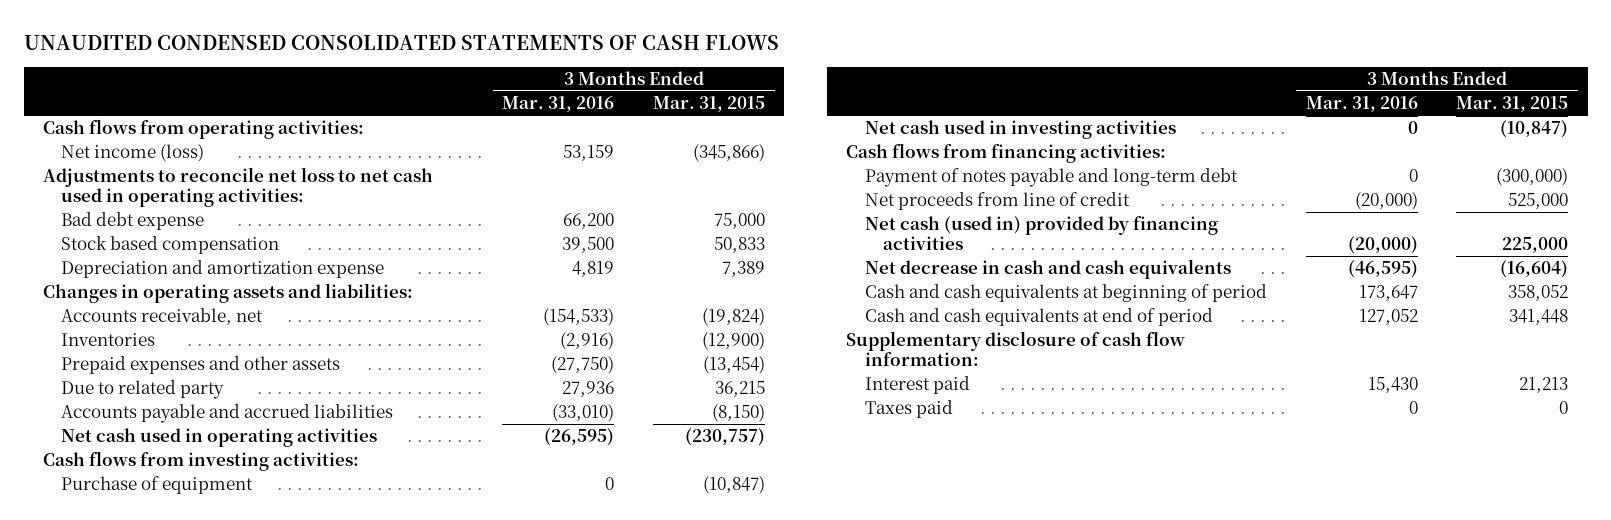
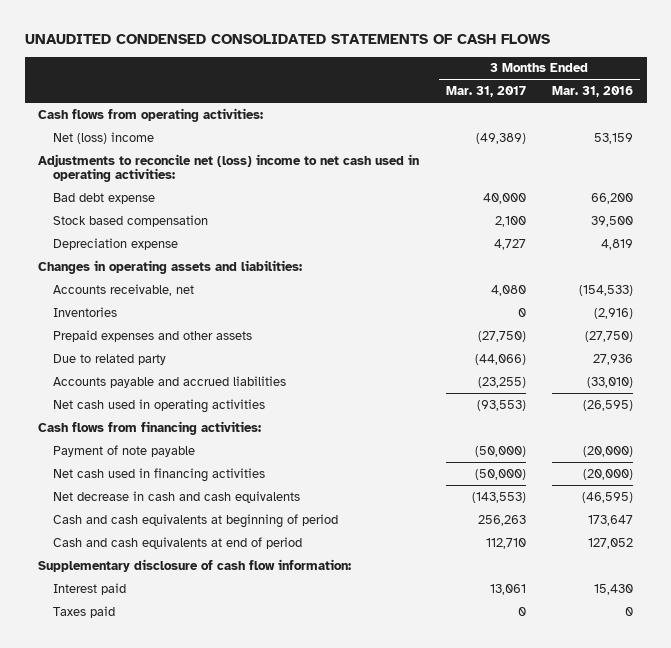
[653,96,766,113] Mar. 31, 2015 -> none
none -> [445,86,526,98] Mar. 31, 2017
[61,144,205,163] Net income (loss) -> [52,131,154,144] Net (loss) income
[42,167,433,208] Adjustments to reconcile net loss to net cash used in operating activities: -> [37,153,419,183] Adjustments to reconcile net (loss) income to net cash used in operating activities:
[61,260,385,279] Depreciation and amortization expense -> [52,237,178,250] Depreciation expense
[42,451,359,472] Cash flows from investing activities: -> none
[61,476,254,495] Purchase of equipment -> none
[864,120,1176,140] Net cash used in investing activities -> none
[864,192,1130,211] Net proceeds from line of credit -> none
[864,168,1238,188] Payment of notes payable and long-term debt -> [52,444,195,457] Payment of note payable
[1408,169,1418,183] 0 -> [583,445,634,457] (20,000)
[864,216,1218,251] Net cash (used in) provided by financing activities -> [52,467,265,482] Net cash used in financing activities

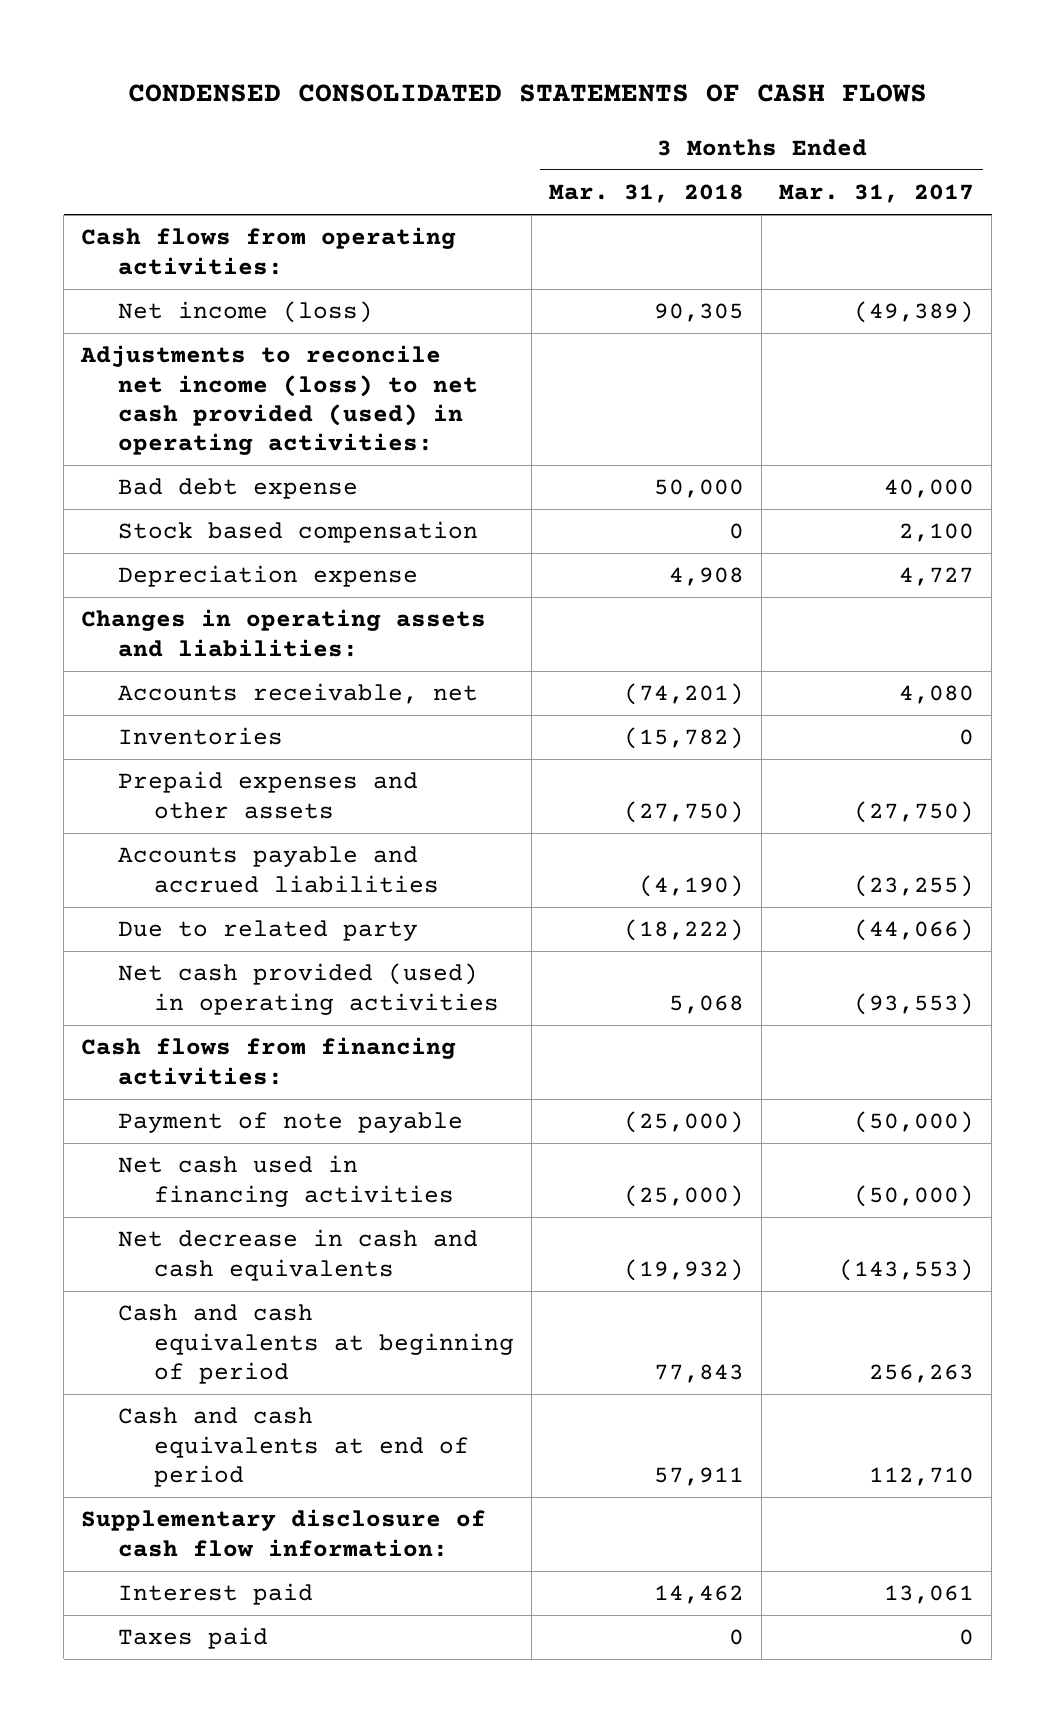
[24,34,550,45] UNAUDITED CONDENSED CONSOLIDATED STATEMENTS OF CASH FLOWS -> [127,84,927,103] CONDENSED CONSOLIDATED STATEMENTS OF CASH FLOWS
[552,86,634,98] Mar. 31, 2016 -> none
none -> [549,184,745,204] Mar. 31, 2018
[52,131,154,144] Net (loss) income -> [117,301,373,324] Net income (loss)
[37,153,419,183] Adjustments to reconcile net (loss) income to net cash used in operating activities: -> [80,345,478,456] Adjustments to reconcile net income (loss) to net cash provided (used) in operating activities:
[52,353,166,365] Due to related party -> [117,920,418,942] Due to related party
[52,398,265,413] Net cash used in operating activities -> [117,963,499,1015] Net cash provided (used) in operating activities

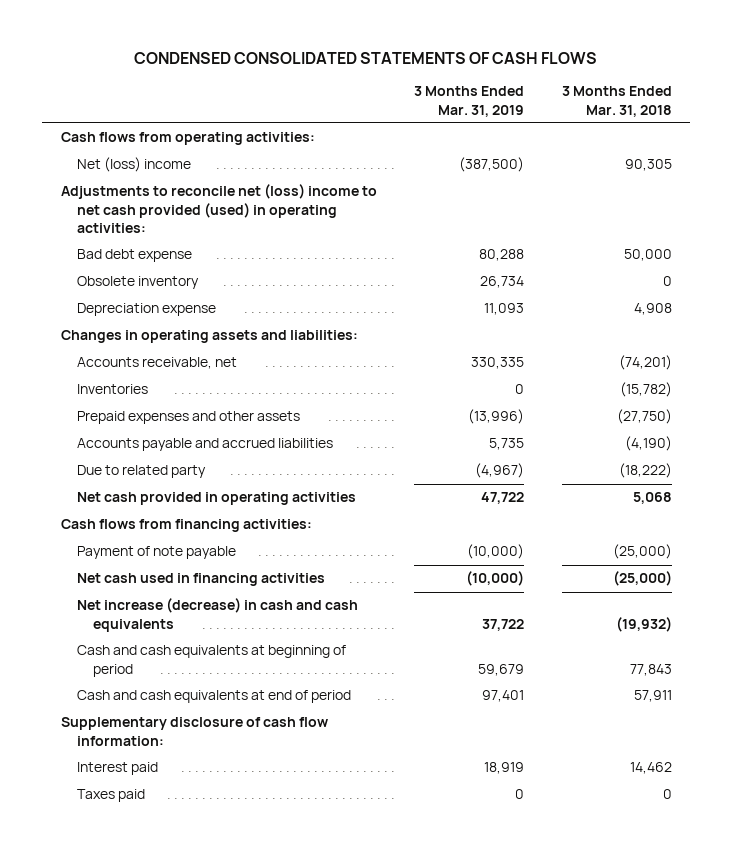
[779,184,975,204] Mar. 31, 2017 -> none
none -> [414,86,525,117] 3 Months Ended Mar. 31, 2019
[117,301,373,324] Net income (loss) -> [77,157,192,173] Net (loss) income
[80,345,478,456] Adjustments to reconcile net income (loss) to net cash provided (used) in operating activities: -> [60,184,377,233] Adjustments to reconcile net (loss) income to net cash provided (used) in operating activities:
[117,521,478,544] Stock based compensation -> none
none -> [77,276,200,290] Obsolete inventory
[117,963,499,1015] Net cash provided (used) in operating activities -> [77,492,357,506] Net cash provided in operating activities
[117,1229,478,1281] Net decrease in cash and cash equivalents -> [77,598,359,632] Net increase (decrease) in cash and cash equivalents

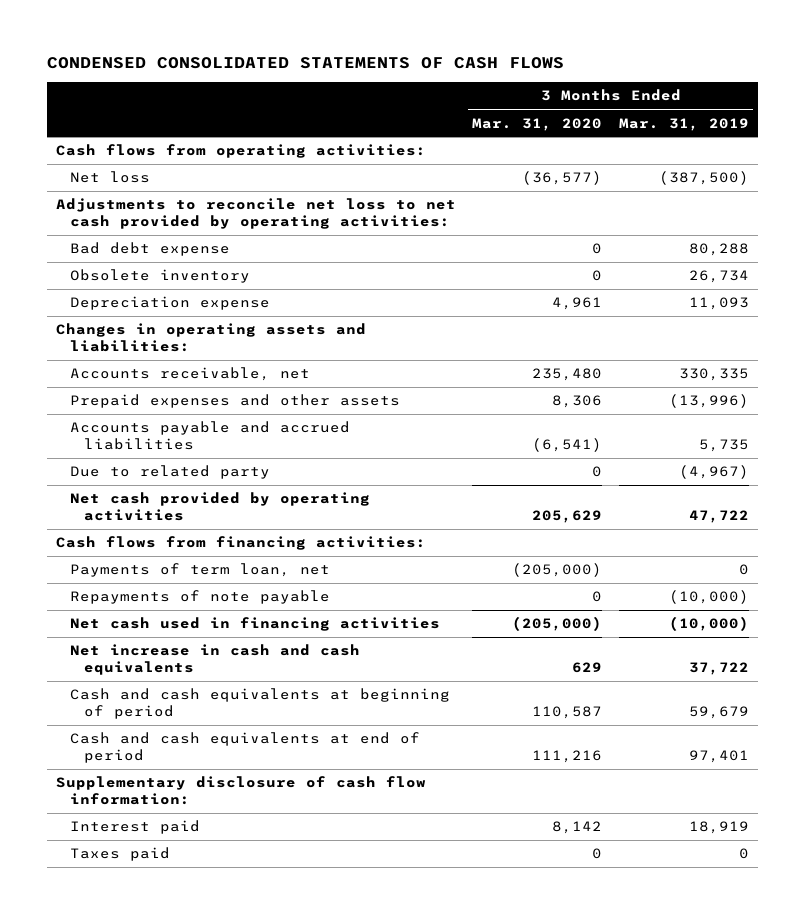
[561,86,672,117] 3 Months Ended Mar. 31, 2018 -> none
none -> [472,117,603,131] Mar. 31, 2020
[77,157,192,173] Net (loss) income -> [69,171,150,184] Net loss
[60,184,377,233] Adjustments to reconcile net (loss) income to net cash provided (used) in operating activities: -> [55,198,456,230] Adjustments to reconcile net loss to net cash provided by operating activities:
[77,384,149,395] Inventories -> none
[77,492,357,506] Net cash provided in operating activities -> [69,492,370,522] Net cash provided by operating activities
none -> [69,563,330,578] Payments of term loan, net
[77,546,237,560] Payment of note payable -> [69,590,330,605] Repayments of note payable
[77,598,359,632] Net increase (decrease) in cash and cash equivalents -> [69,644,360,676] Net increase in cash and cash equivalents

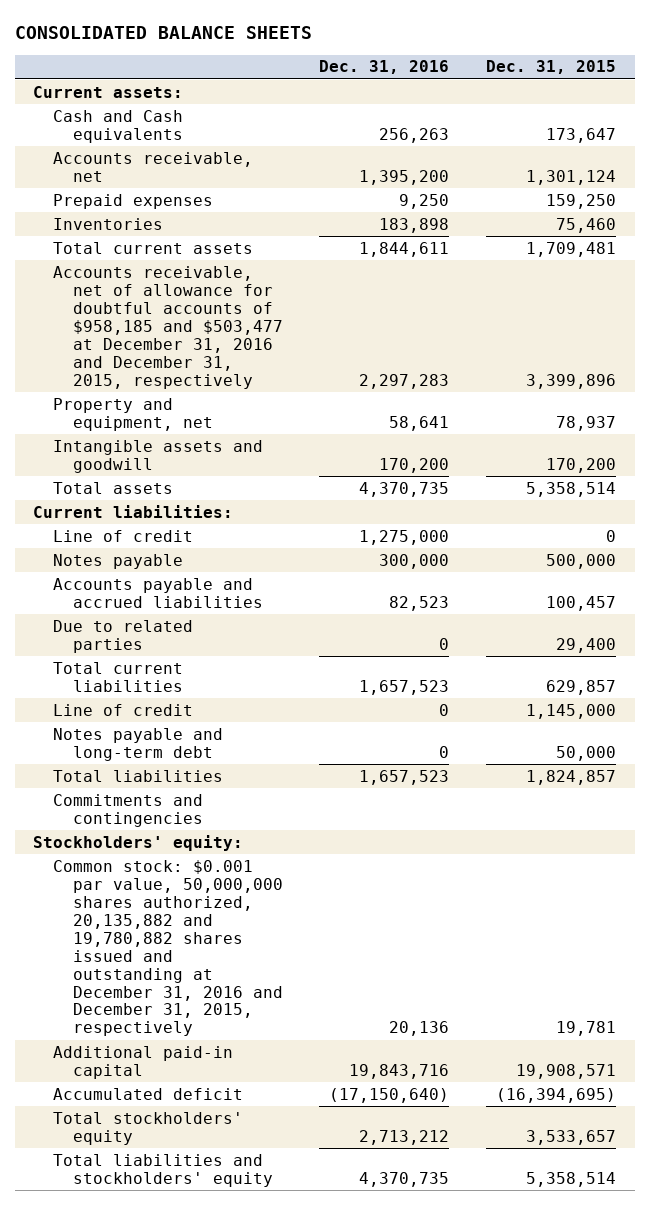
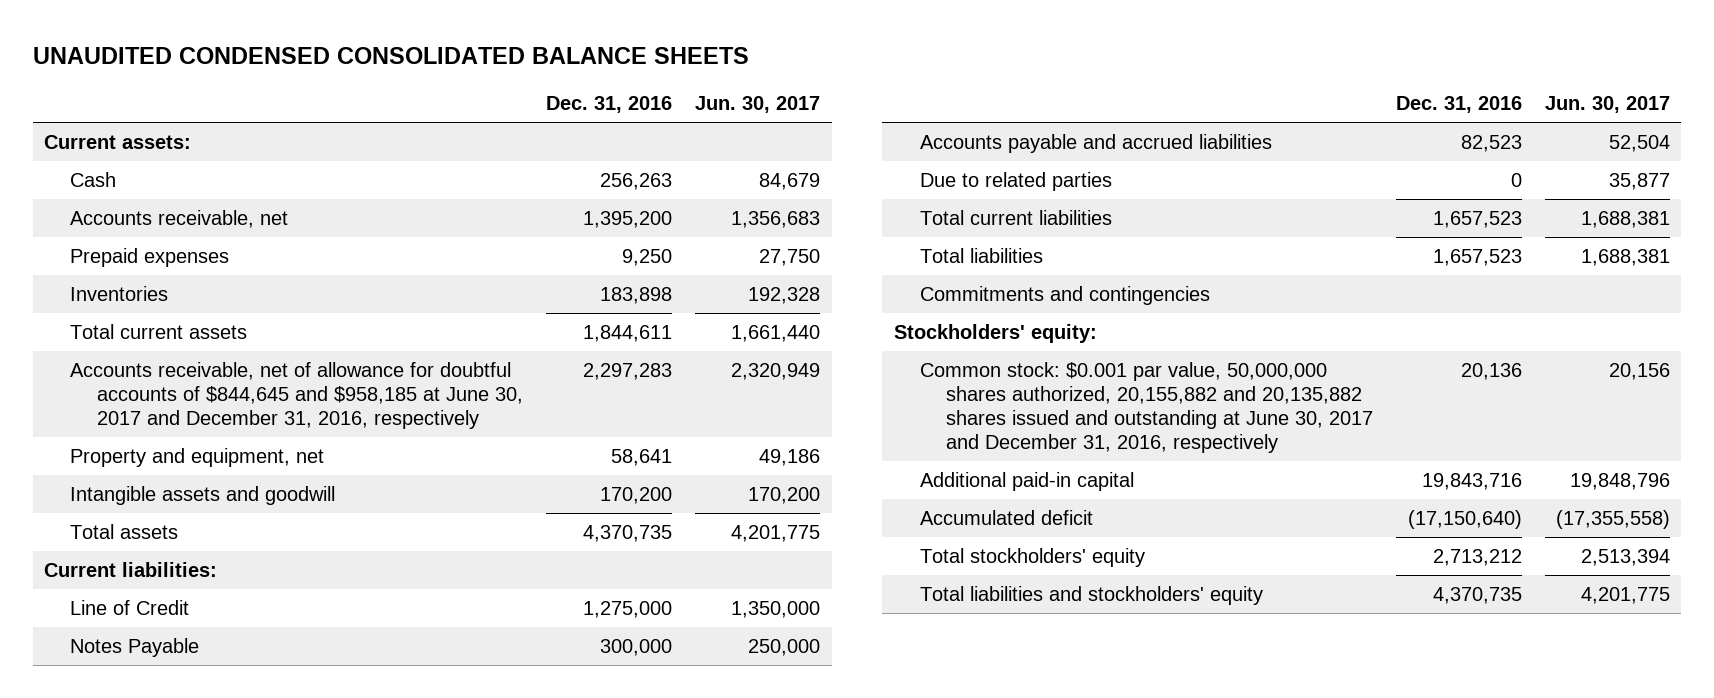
[14,26,312,40] CONSOLIDATED BALANCE SHEETS -> [32,47,749,65] UNAUDITED CONDENSED CONSOLIDATED BALANCE SHEETS
[486,60,617,75] Dec. 31, 2015 -> none
none -> [695,96,821,114] Jun. 30, 2017
[52,109,183,143] Cash and Cash equivalents -> [70,171,117,187] Cash
[52,265,283,389] Accounts receivable, net of allowance for doubtful accounts of $958,185 and $503,477 at December 31, 2016 and December 31, 2015, respectively -> [70,361,523,429] Accounts receivable, net of allowance for doubtful accounts of $844,645 and $958,185 at June 30, 2017 and December 31, 2016, respectively
[52,529,193,542] Line of credit -> [70,599,190,615] Line of Credit
[52,553,183,569] Notes payable -> [70,637,200,657] Notes Payable
[52,703,193,716] Line of credit -> none
[52,727,223,761] Notes payable and long-term debt -> none
[52,859,283,1037] Common stock: $0.001 par value, 50,000,000 shares authorized, 20,135,882 and 19,780,882 shares issued and outstanding at December 31, 2016 and December 31, 2015, respectively -> [919,361,1374,453] Common stock: $0.001 par value, 50,000,000 shares authorized, 20,155,882 and 20,135,882 shares issued and outstanding at June 30, 2017 and December 31, 2016, respectively

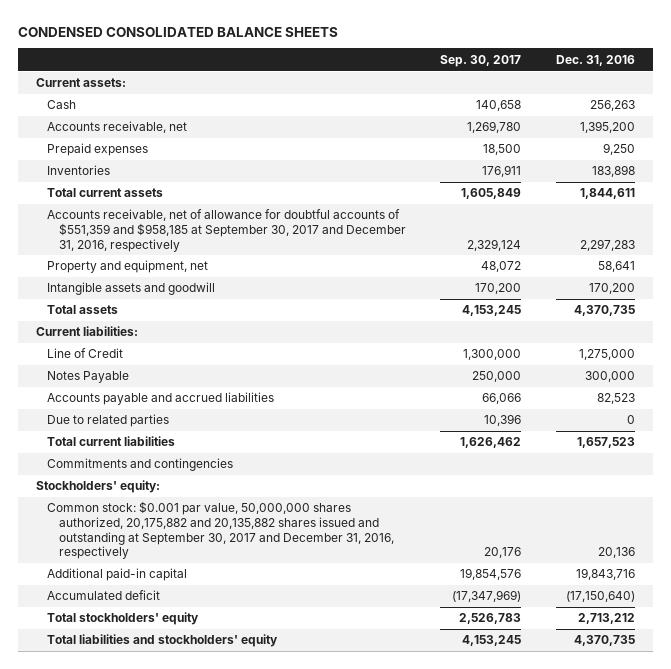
[32,47,749,65] UNAUDITED CONDENSED CONSOLIDATED BALANCE SHEETS -> [18,26,339,37] CONDENSED CONSOLIDATED BALANCE SHEETS
[695,96,821,114] Jun. 30, 2017 -> none
none -> [440,54,522,67] Sep. 30, 2017
[70,361,523,429] Accounts receivable, net of allowance for doubtful accounts of $844,645 and $958,185 at June 30, 2017 and December 31, 2016, respectively -> [47,209,406,252] Accounts receivable, net of allowance for doubtful accounts of $551,359 and $958,185 at September 30, 2017 and December 31, 2016, respectively
[919,247,1043,263] Total liabilities -> none
[919,361,1374,453] Common stock: $0.001 par value, 50,000,000 shares authorized, 20,155,882 and 20,135,882 shares issued and outstanding at June 30, 2017 and December 31, 2016, respectively -> [47,501,394,560] Common stock: $0.001 par value, 50,000,000 shares authorized, 20,175,882 and 20,135,882 shares issued and outstanding at September 30, 2017 and December 31, 2016, respectively

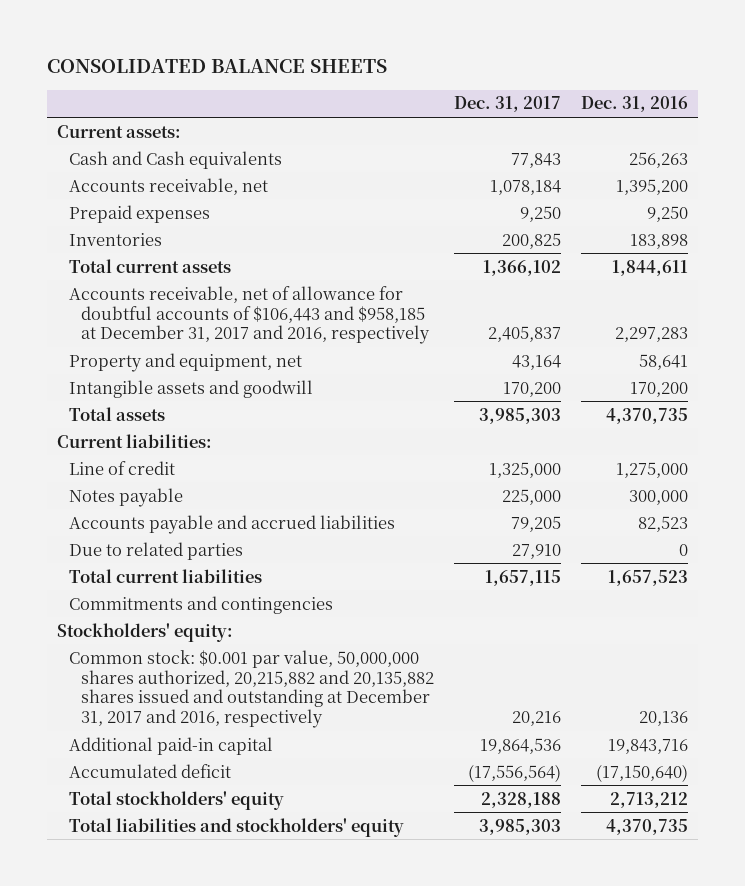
[18,26,339,37] CONDENSED CONSOLIDATED BALANCE SHEETS -> [47,59,388,74] CONSOLIDATED BALANCE SHEETS
[440,54,522,67] Sep. 30, 2017 -> none
none -> [453,96,561,113] Dec. 31, 2017
[47,100,77,110] Cash -> [69,150,283,169] Cash and Cash equivalents
[47,209,406,252] Accounts receivable, net of allowance for doubtful accounts of $551,359 and $958,185 at September 30, 2017 and December 31, 2016, respectively -> [69,285,431,345] Accounts receivable, net of allowance for doubtful accounts of $106,443 and $958,185 at December 31, 2017 and 2016, respectively
[47,348,124,359] Line of Credit -> [69,460,176,475] Line of credit
[47,371,130,384] Notes Payable -> [69,487,184,507] Notes payable
[47,501,394,560] Common stock: $0.001 par value, 50,000,000 shares authorized, 20,175,882 and 20,135,882 shares issued and outstanding at September 30, 2017 and December 31, 2016, respectively -> [69,649,435,728] Common stock: $0.001 par value, 50,000,000 shares authorized, 20,215,882 and 20,135,882 shares issued and outstanding at December 31, 2017 and 2016, respectively

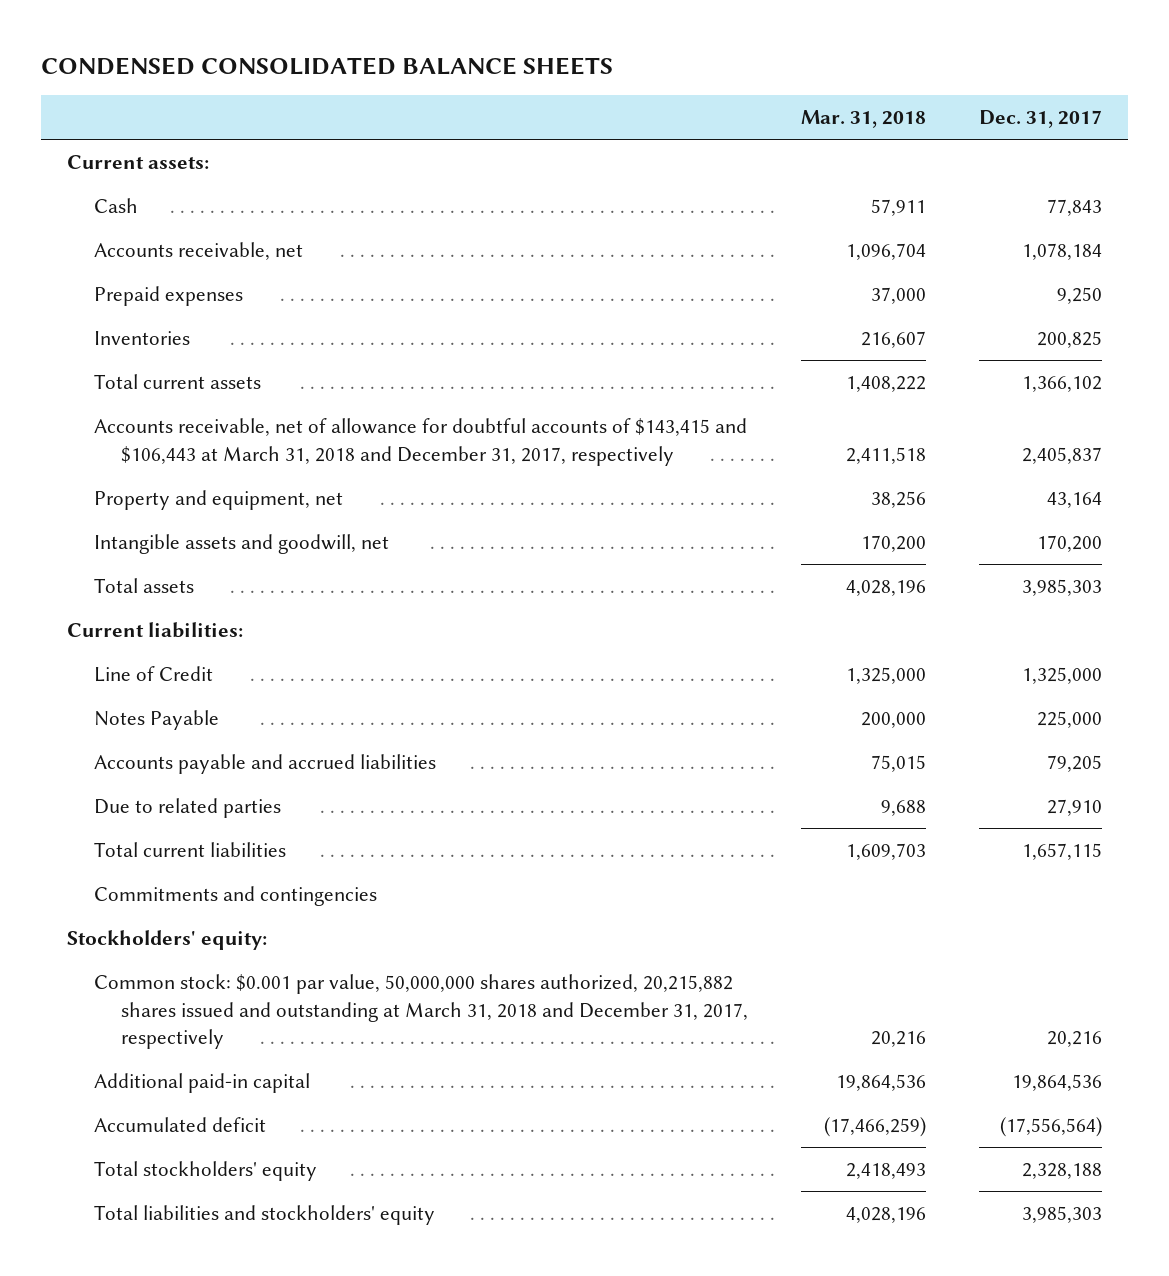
[47,59,388,74] CONSOLIDATED BALANCE SHEETS -> [40,56,613,75] CONDENSED CONSOLIDATED BALANCE SHEETS
[580,96,688,113] Dec. 31, 2016 -> none
none -> [801,109,927,128] Mar. 31, 2018
[69,150,283,169] Cash and Cash equivalents -> [94,198,139,214] Cash
[69,285,431,345] Accounts receivable, net of allowance for doubtful accounts of $106,443 and $958,185 at December 31, 2017 and 2016, respectively -> [94,418,748,466] Accounts receivable, net of allowance for doubtful accounts of $143,415 and $106,443 at March 31, 2018 and December 31, 2017, respectively
[69,379,314,398] Intangible assets and goodwill -> [94,534,390,555] Intangible assets and goodwill, net
[69,460,176,475] Line of credit -> [94,666,214,683] Line of Credit
[69,487,184,507] Notes payable -> [94,710,220,731] Notes Payable
[69,649,435,728] Common stock: $0.001 par value, 50,000,000 shares authorized, 20,215,882 and 20,135,882 shares issued and outstanding at December 31, 2017 and 2016, respectively -> [94,974,749,1050] Common stock: $0.001 par value, 50,000,000 shares authorized, 20,215,882 shares issued and outstanding at March 31, 2018 and December 31, 2017, respectively

